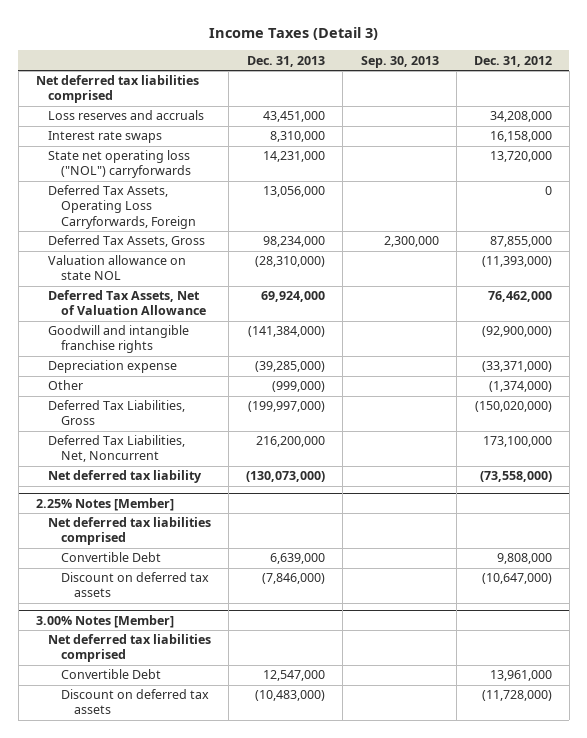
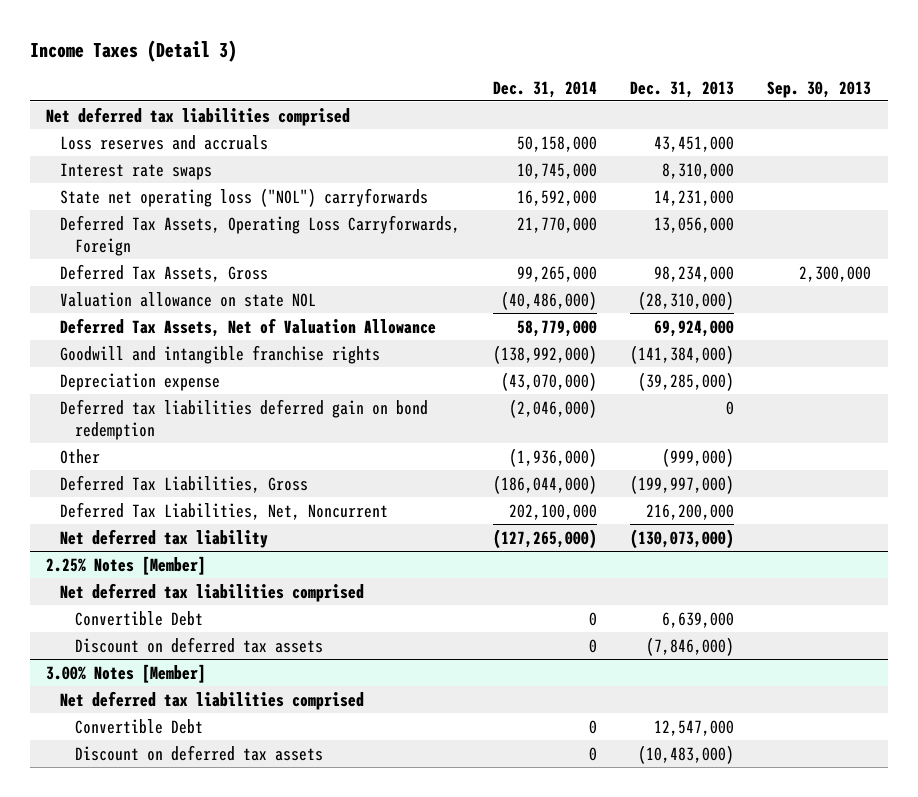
[473,55,552,67] Dec. 31, 2012 -> none
none -> [493,80,598,98] Dec. 31, 2014
none -> [60,398,429,440] Deferred tax liabilities deferred gain on bond redemption

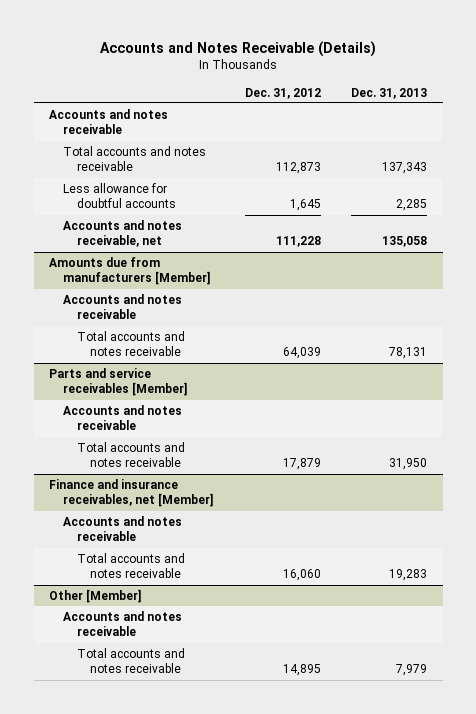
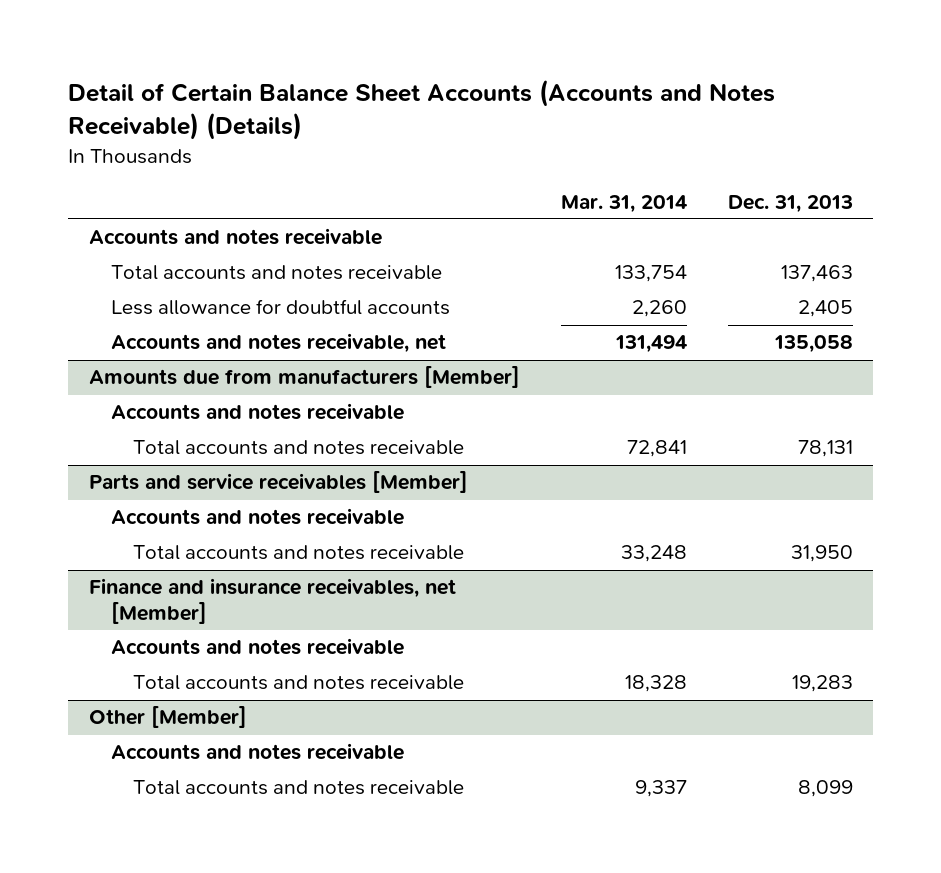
[100,40,377,57] Accounts and Notes Receivable (Details) -> [68,79,776,141] Detail of Certain Balance Sheet Accounts (Accounts and Notes Receivable) (Details)
[244,87,321,99] Dec. 31, 2012 -> none
none -> [560,194,687,213] Mar. 31, 2014
[382,162,428,175] 137,343 -> [780,265,853,283] 137,463
[396,199,428,212] 2,285 -> [797,300,853,318] 2,405
[396,664,428,677] 7,979 -> [797,780,853,798] 8,099

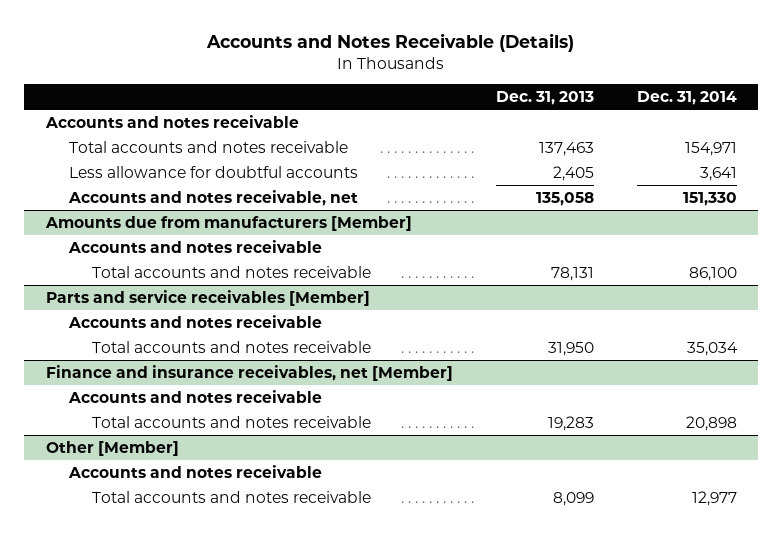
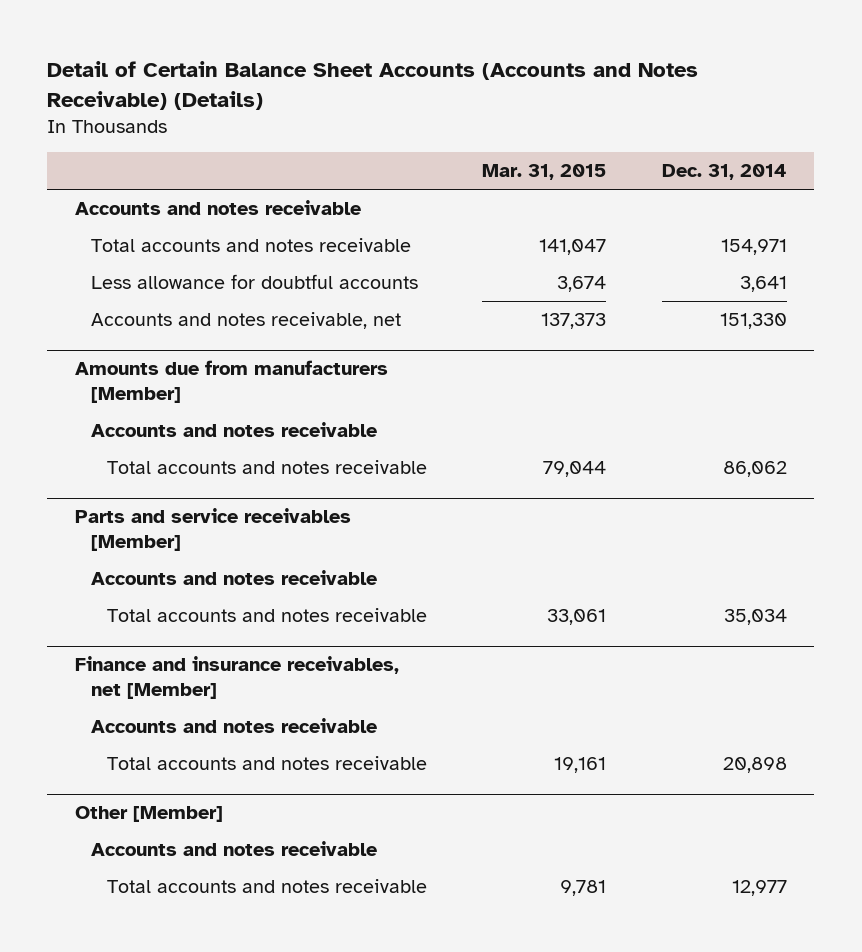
[206,33,575,53] Accounts and Notes Receivable (Details) -> [47,61,699,111] Detail of Certain Balance Sheet Accounts (Accounts and Notes Receivable) (Details)
[495,91,594,106] Dec. 31, 2013 -> none
none -> [482,164,607,181] Mar. 31, 2015
[688,266,737,281] 86,100 -> [722,460,787,477] 86,062

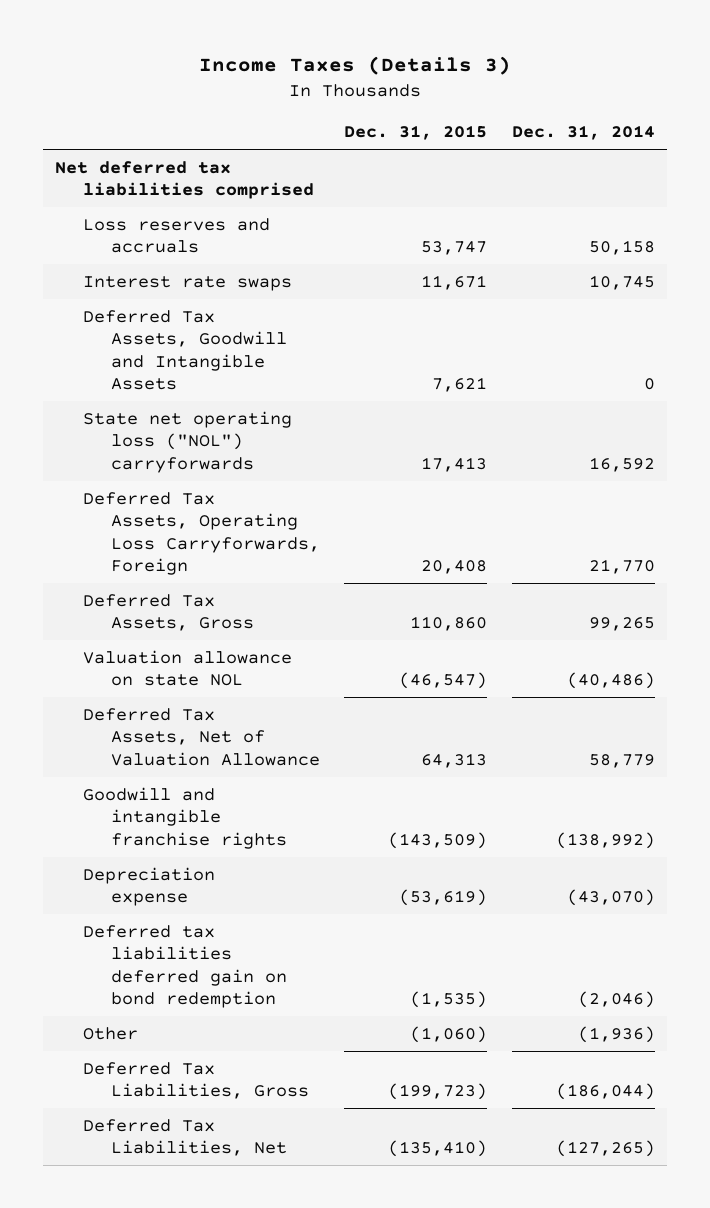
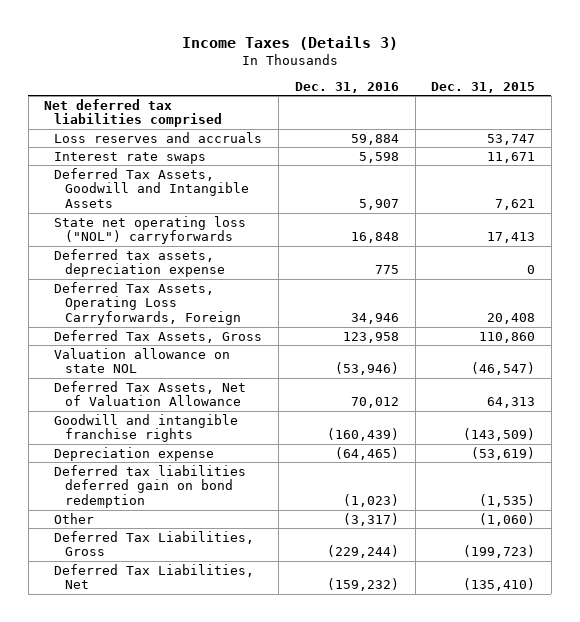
[512,125,656,141] Dec. 31, 2014 -> none
none -> [294,81,399,93] Dec. 31, 2016
none -> [54,248,225,278] Deferred tax assets, depreciation expense

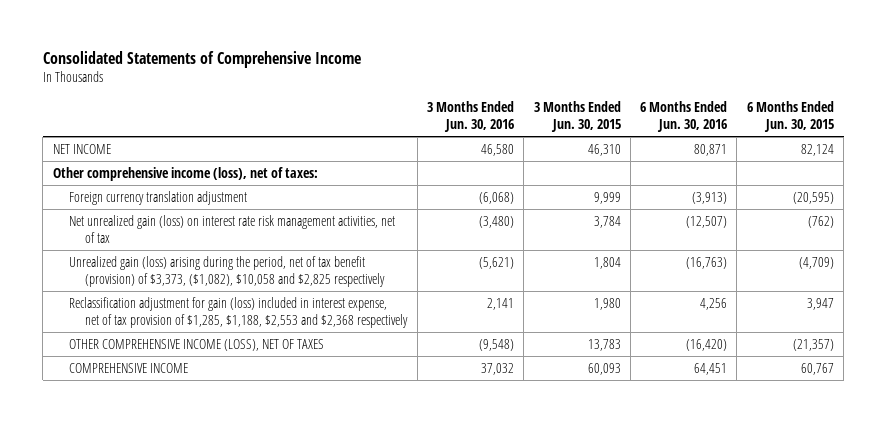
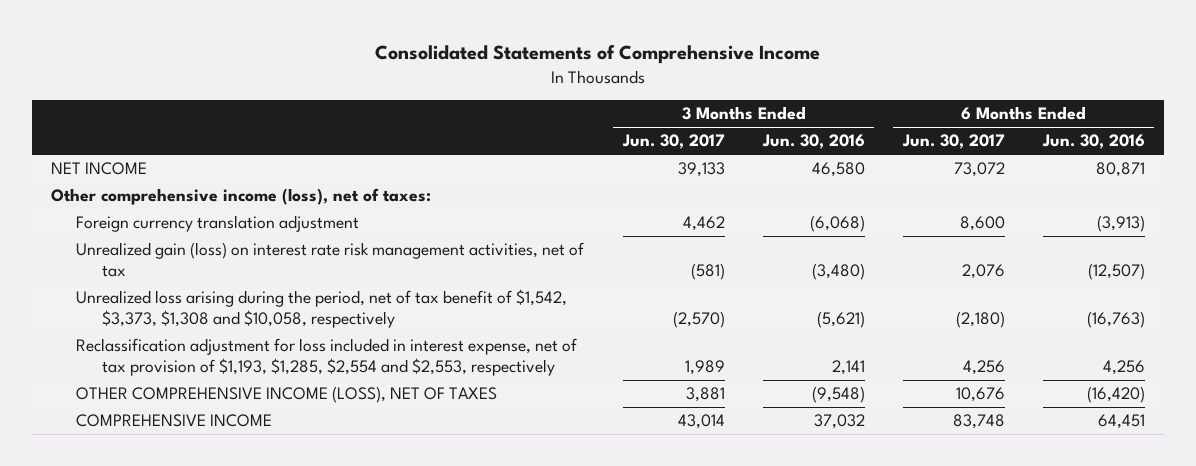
[533,101,621,133] 3 Months Ended Jun. 30, 2015 -> none
[746,101,834,133] 6 Months Ended Jun. 30, 2015 -> none
none -> [621,134,725,150] Jun. 30, 2017
none -> [901,134,1005,150] Jun. 30, 2017
[68,214,395,243] Net unrealized gain (loss) on interest rate risk management activities, net of tax -> [76,242,585,278] Unrealized gain (loss) on interest rate risk management activities, net of tax
[68,255,386,287] Unrealized gain (loss) arising during the period, net of tax benefit (provision) of $3,373, ($1,082), $10,058 and $2,825 respectively -> [76,289,568,329] Unrealized loss arising during the period, net of tax benefit of $1,542, $3,373, $1,308 and $10,058, respectively
[68,296,409,328] Reclassification adjustment for gain (loss) included in interest expense, net of tax provision of $1,285, $1,188, $2,553 and $2,368 respectively -> [76,338,578,377] Reclassification adjustment for loss included in interest expense, net of tax provision of $1,193, $1,285, $2,554 and $2,553, respectively

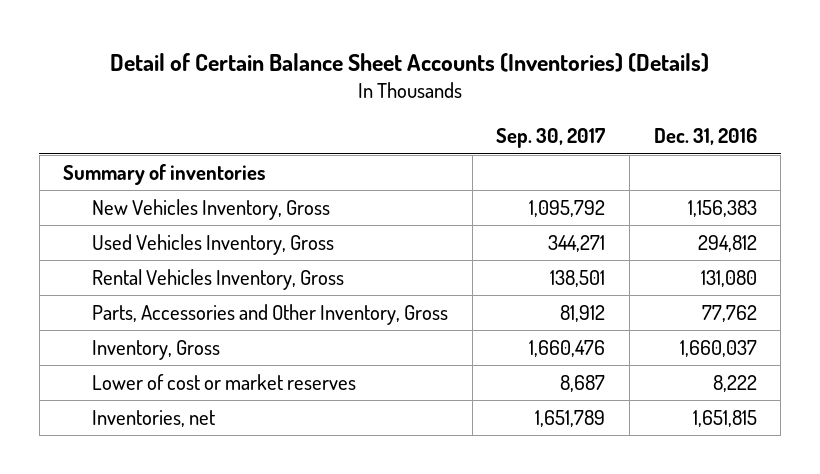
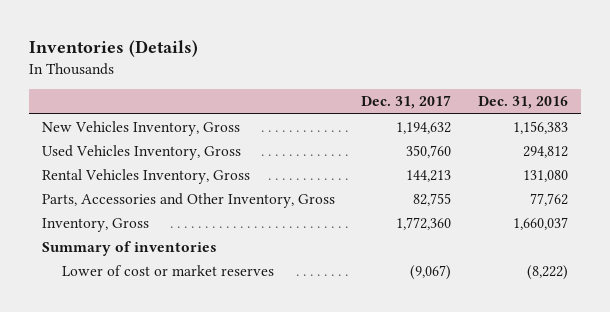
[109,52,709,72] Detail of Certain Balance Sheet Accounts (Inventories) (Details) -> [29,40,199,58] Inventories (Details)
[496,128,606,149] Sep. 30, 2017 -> none
none -> [361,95,452,110] Dec. 31, 2017
[92,410,216,428] Inventories, net -> none
[63,164,266,186] Summary of inventories -> [42,241,218,257] Summary of inventories
[712,375,757,393] 8,222 -> [526,265,568,281] (8,222)

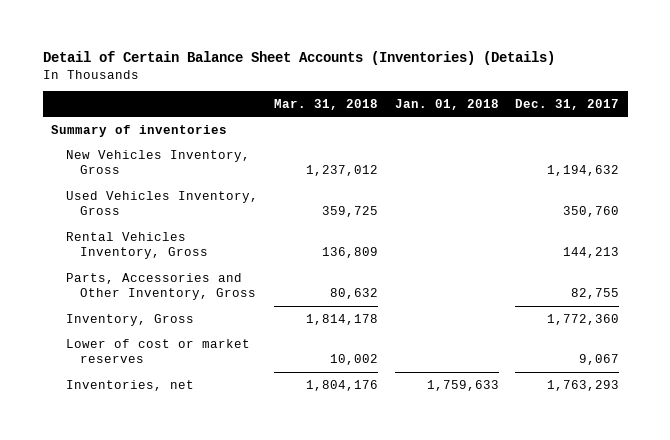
[29,40,199,58] Inventories (Details) -> [42,51,555,66] Detail of Certain Balance Sheet Accounts (Inventories) (Details)
[477,96,568,110] Dec. 31, 2016 -> none
none -> [274,98,379,110] Mar. 31, 2018
none -> [394,98,499,110] Jan. 01, 2018
[42,241,218,257] Summary of inventories -> [51,124,228,137] Summary of inventories
[410,265,452,281] (9,067) -> [579,354,620,366] 9,067
none -> [65,379,194,391] Inventories, net

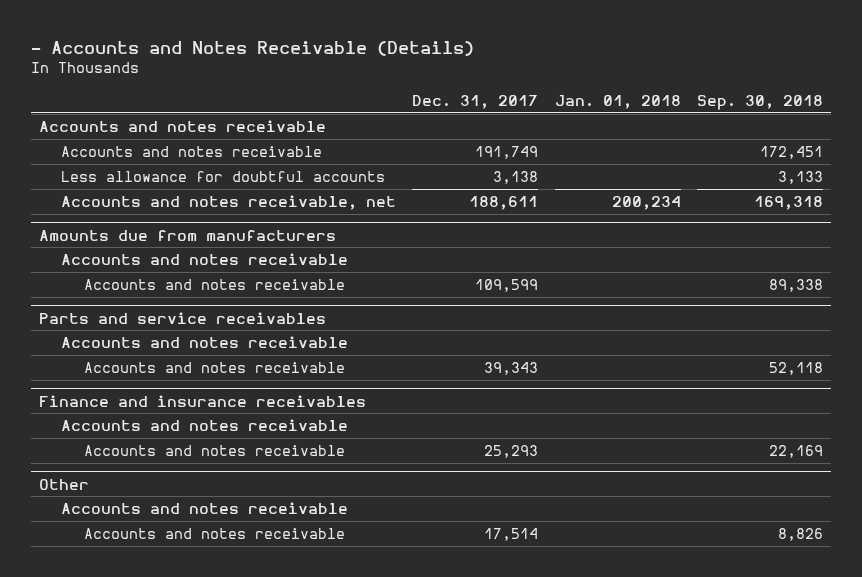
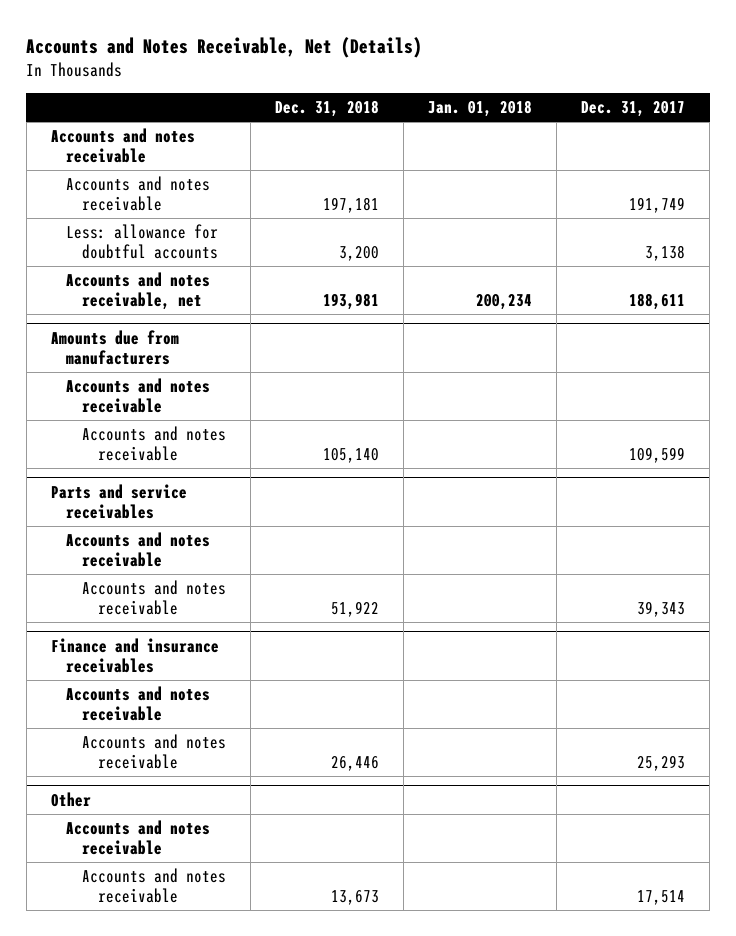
[31,40,475,56] - Accounts and Notes Receivable (Details) -> [26,36,423,58] Accounts and Notes Receivable, Net (Details)
[696,94,823,110] Sep. 30, 2018 -> none
none -> [275,100,380,118] Dec. 31, 2018
[61,170,386,182] Less allowance for doubtful accounts -> [66,224,219,260] Less: allowance for doubtful accounts

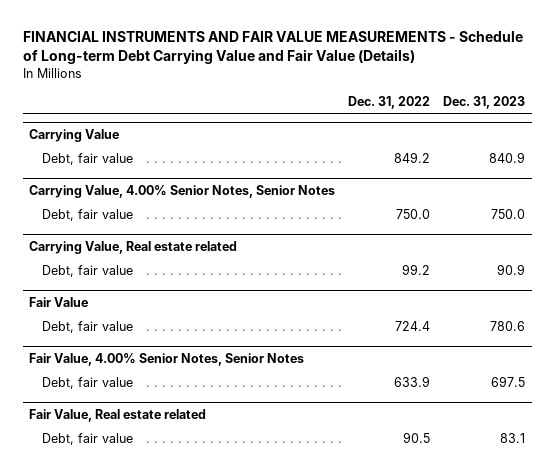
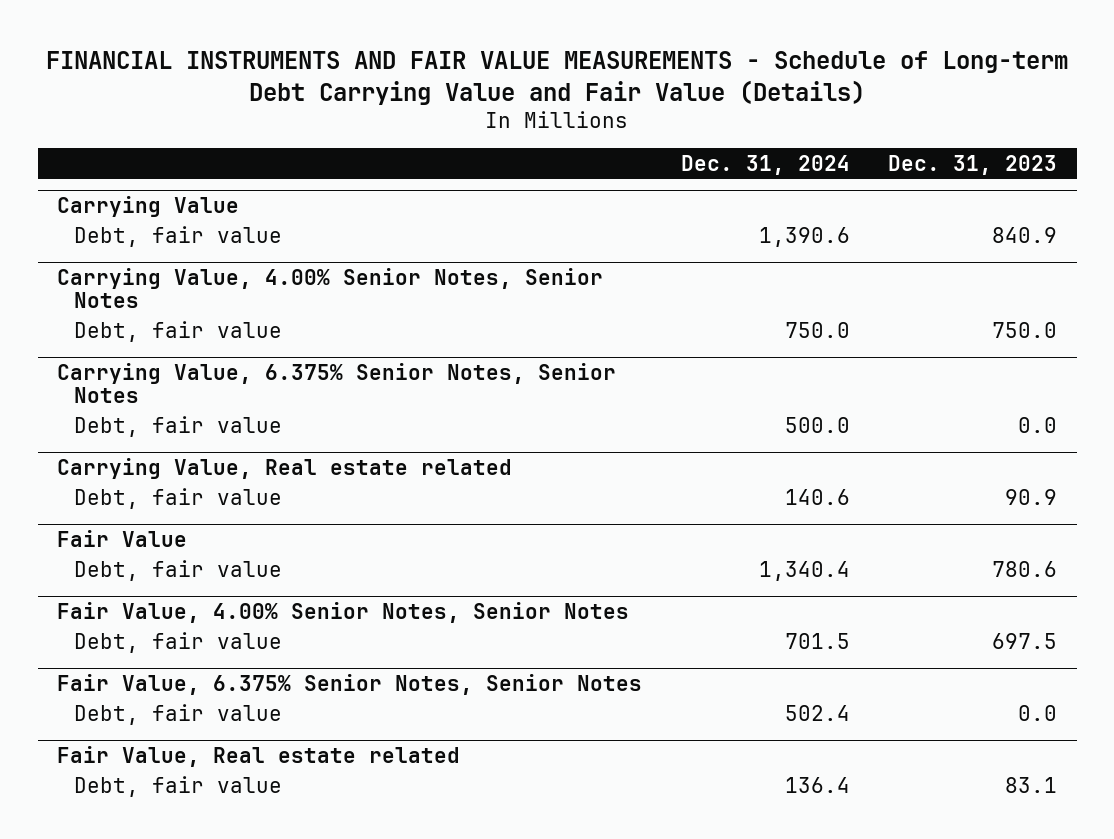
[348,96,431,110] Dec. 31, 2022 -> none
none -> [680,154,850,175] Dec. 31, 2024
none -> [57,363,617,404] Carrying Value, 6.375% Senior Notes, Senior Notes
none -> [74,416,283,438] Debt, fair value
none -> [57,674,643,696] Fair Value, 6.375% Senior Notes, Senior Notes
none -> [74,704,283,726] Debt, fair value

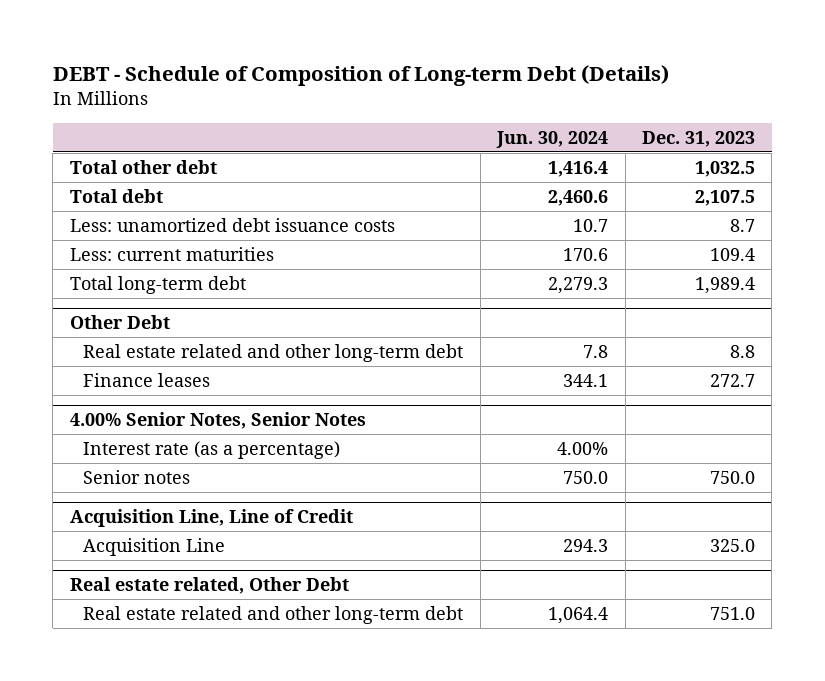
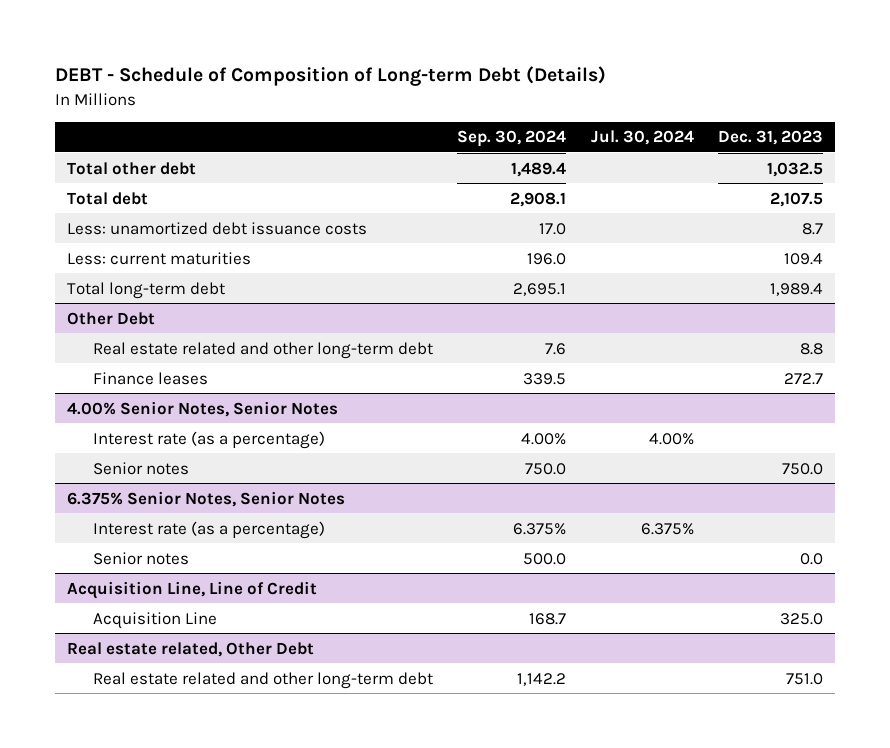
[496,130,609,148] Jun. 30, 2024 -> none
none -> [457,130,567,148] Sep. 30, 2024
none -> [590,130,694,146] Jul. 30, 2024
none -> [66,490,345,507] 6.375% Senior Notes, Senior Notes
none -> [93,520,326,539] Interest rate (as a percentage)
none -> [93,551,190,565] Senior notes

